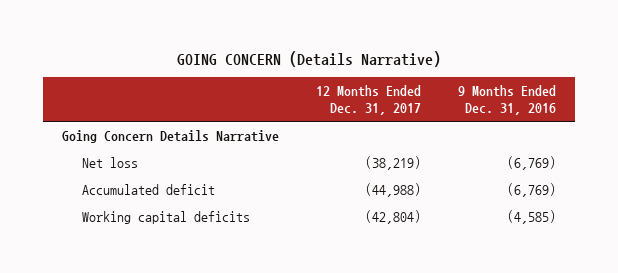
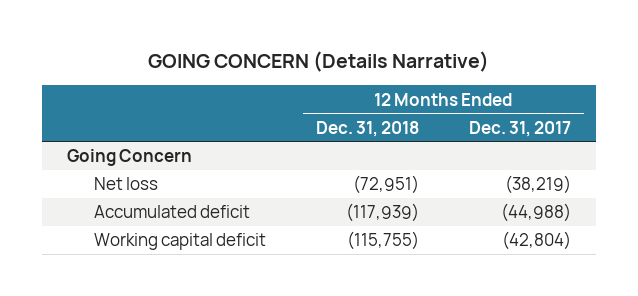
[458,84,557,115] 9 Months Ended Dec. 31, 2016 -> none
none -> [315,120,419,137] Dec. 31, 2018
[61,129,279,143] Going Concern Details Narrative -> [67,149,193,167] Going Concern
[82,210,251,224] Working capital deficits -> [93,233,266,251] Working capital deficit

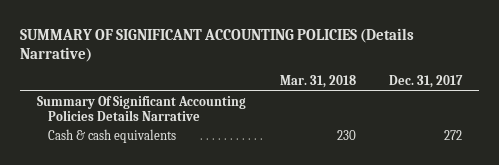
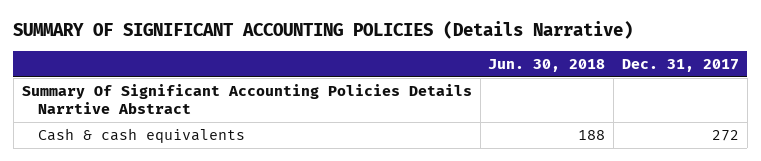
[279,75,356,89] Mar. 31, 2018 -> none
none -> [488,59,606,73] Jun. 30, 2018
[37,95,247,122] Summary Of Significant Accounting Policies Details Narrative -> [21,84,472,115] Summary Of Significant Accounting Policies Details Narrtive Abstract

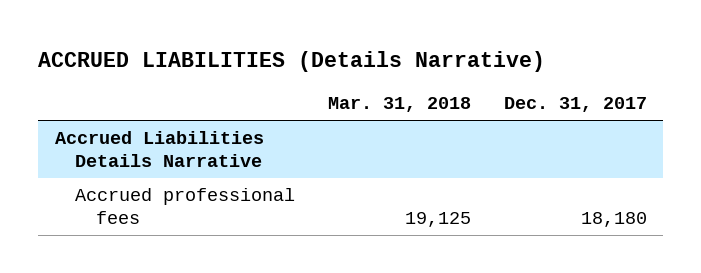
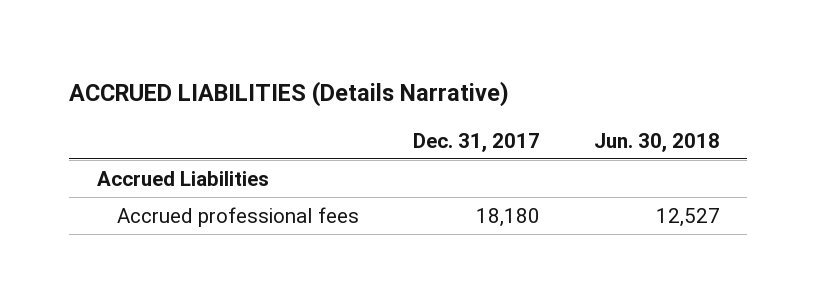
[328,97,472,113] Mar. 31, 2018 -> none
none -> [594,132,721,152] Jun. 30, 2018
[54,131,264,167] Accrued Liabilities Details Narrative -> [96,170,269,186] Accrued Liabilities

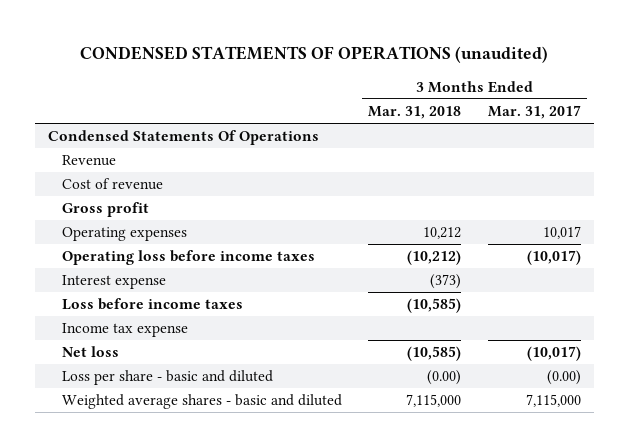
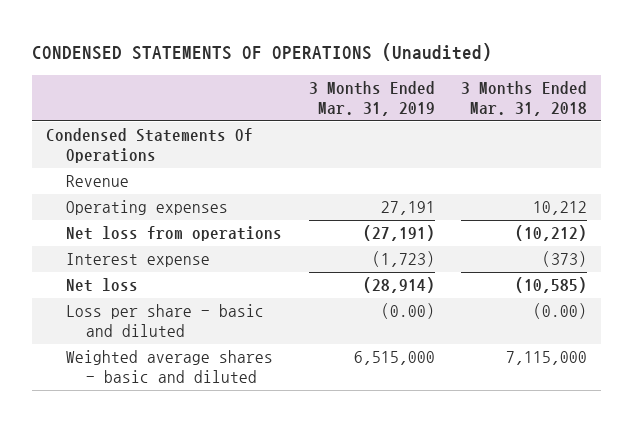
[80,46,549,64] CONDENSED STATEMENTS OF OPERATIONS (unaudited) -> [32,43,493,62] CONDENSED STATEMENTS OF OPERATIONS (Unaudited)
[487,105,581,120] Mar. 31, 2017 -> none
none -> [308,81,435,116] 3 Months Ended Mar. 31, 2019
[62,178,164,191] Cost of revenue -> none
[62,202,150,218] Gross profit -> none
[62,250,316,266] Operating loss before income taxes -> [66,226,283,242] Net loss from operations
[62,298,244,311] Loss before income taxes -> none
[62,323,189,338] Income tax expense -> none

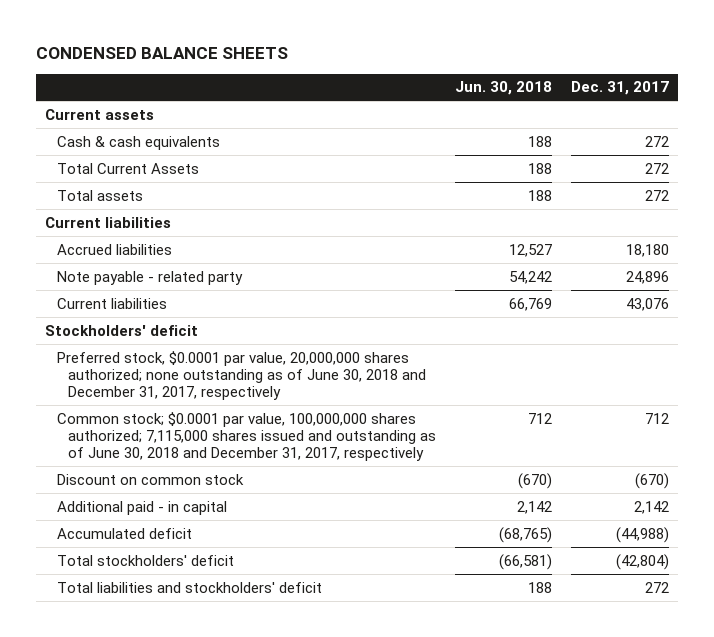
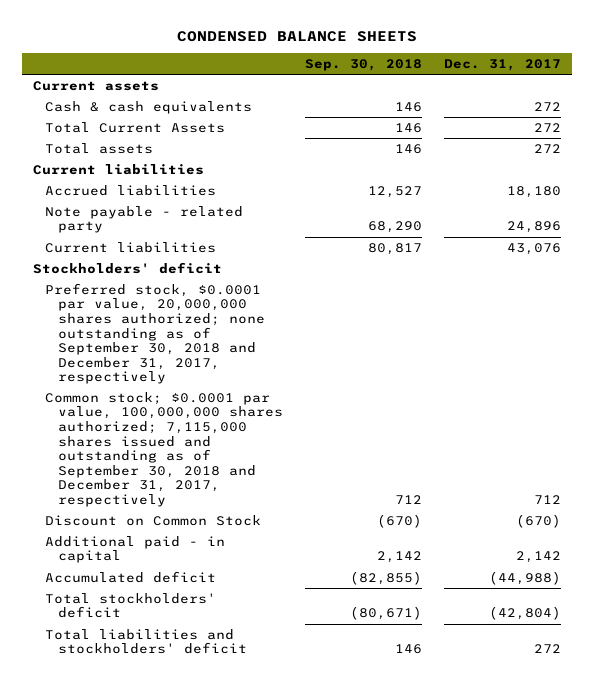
[454,81,552,96] Jun. 30, 2018 -> none
none -> [304,59,422,72] Sep. 30, 2018
[56,350,427,401] Preferred stock, $0.0001 par value, 20,000,000 shares authorized; none outstanding as of June 30, 2018 and December 31, 2017, respectively -> [45,282,265,385] Preferred stock, $0.0001 par value, 20,000,000 shares authorized; none outstanding as of September 30, 2018 and December 31, 2017, respectively
[56,411,437,462] Common stock; $0.0001 par value, 100,000,000 shares authorized; 7,115,000 shares issued and outstanding as of June 30, 2018 and December 31, 2017, respectively -> [45,391,283,507] Common stock; $0.0001 par value, 100,000,000 shares authorized; 7,115,000 shares issued and outstanding as of September 30, 2018 and December 31, 2017, respectively
[56,473,244,485] Discount on common stock -> [45,514,262,526] Discount on Common Stock

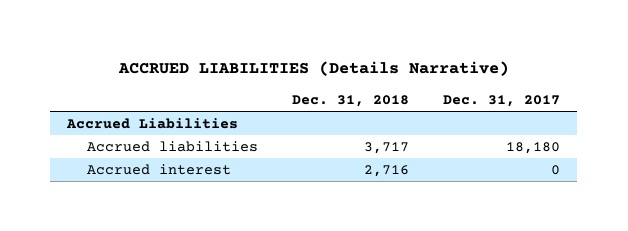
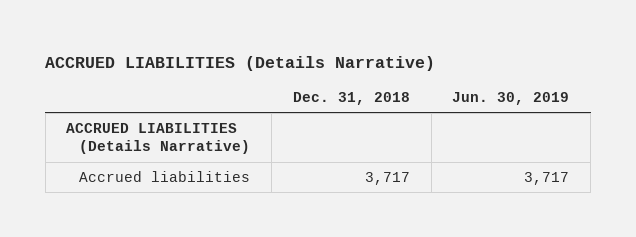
[443,95,561,108] Dec. 31, 2017 -> none
none -> [452,91,570,105] Jun. 30, 2019
[66,117,239,129] Accrued Liabilities -> [66,122,250,155] ACCRUED LIABILITIES (Details Narrative)
[87,163,232,175] Accrued interest -> none

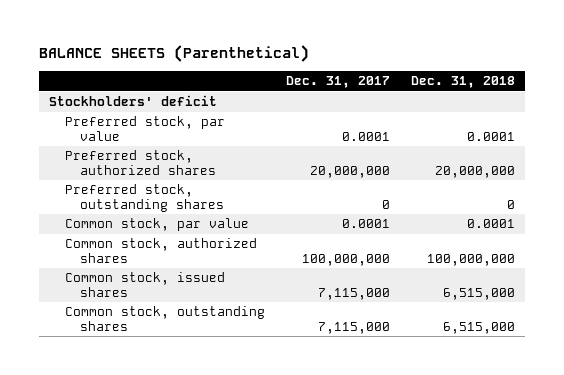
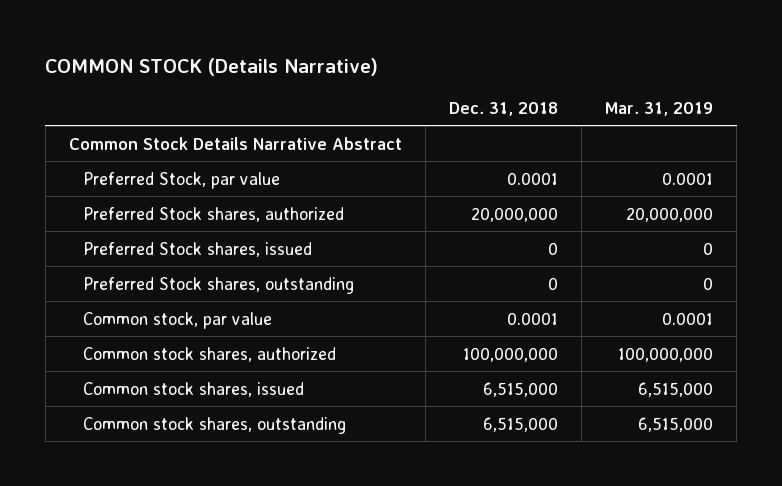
[38,45,309,63] BALANCE SHEETS (Parenthetical) -> [45,57,379,76] COMMON STOCK (Details Narrative)
[285,76,390,89] Dec. 31, 2017 -> none
none -> [604,101,713,116] Mar. 31, 2019
[49,95,218,107] Stockholders' deficit -> none
none -> [68,136,402,150] Common Stock Details Narrative Abstract
[64,116,225,141] Preferred stock, par value -> [82,171,280,189] Preferred Stock, par value
[64,150,216,175] Preferred stock, authorized shares -> [82,206,344,222] Preferred Stock shares, authorized
none -> [82,241,312,257] Preferred Stock shares, issued
[64,184,224,212] Preferred stock, outstanding shares -> [82,276,354,294] Preferred Stock shares, outstanding
[64,238,257,263] Common stock, authorized shares -> [82,346,336,362] Common stock shares, authorized
[64,272,225,297] Common stock, issued shares -> [82,381,304,397] Common stock shares, issued
[64,306,265,331] Common stock, outstanding shares -> [82,416,346,434] Common stock shares, outstanding

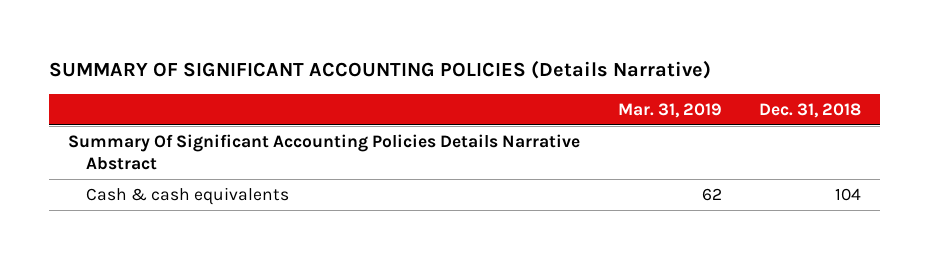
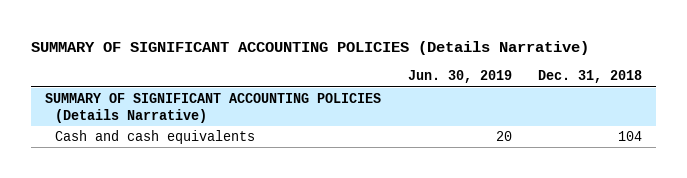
[617,102,722,118] Mar. 31, 2019 -> none
none -> [407,70,512,84] Jun. 30, 2019
[68,133,581,170] Summary Of Significant Accounting Policies Details Narrative Abstract -> [44,93,381,123] SUMMARY OF SIGNIFICANT ACCOUNTING POLICIES (Details Narrative)
[86,186,290,205] Cash & cash equivalents -> [54,130,255,145] Cash and cash equivalents

